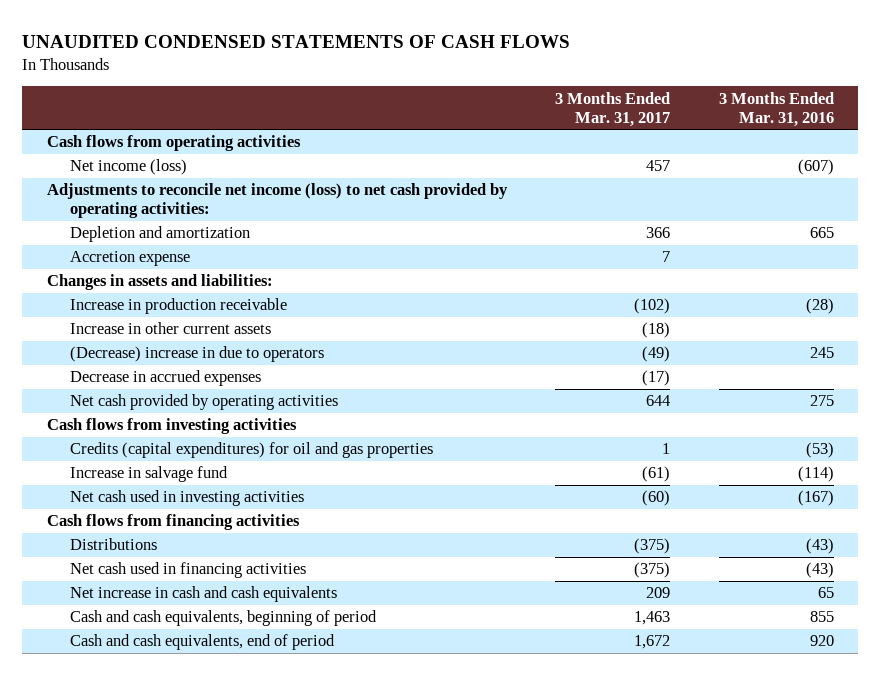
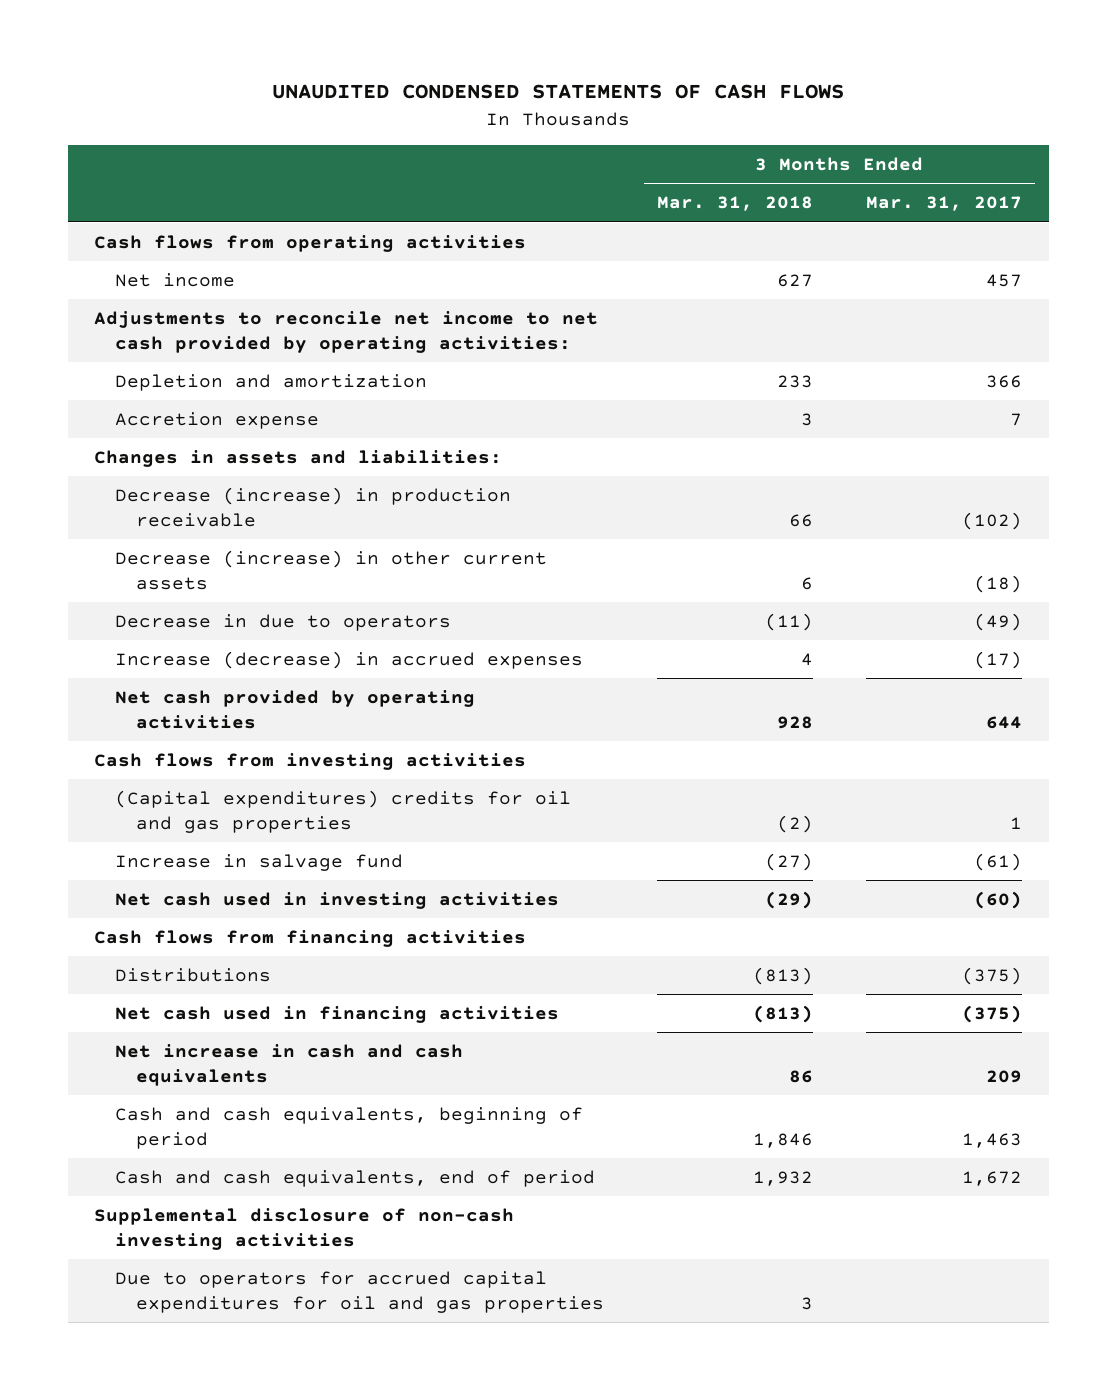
[718,91,834,127] 3 Months Ended Mar. 31, 2016 -> none
none -> [656,196,813,212] Mar. 31, 2018
[70,159,188,176] Net income (loss) -> [115,273,236,288] Net income
[46,183,508,219] Adjustments to reconcile net income (loss) to net cash provided by operating activities: -> [94,311,599,353] Adjustments to reconcile net income to net cash provided by operating activities:
[70,298,288,315] Increase in production receivable -> [115,487,512,527] Decrease (increase) in production receivable
[70,322,272,335] Increase in other current assets -> [115,550,548,590] Decrease (increase) in other current assets
[70,346,325,363] (Decrease) increase in due to operators -> [115,614,452,632] Decrease in due to operators
[70,370,262,387] Decrease in accrued expenses -> [115,651,584,670] Increase (decrease) in accrued expenses
[70,442,434,459] Credits (capital expenditures) for oil and gas properties -> [115,790,572,833] (Capital expenditures) credits for oil and gas properties
none -> [94,1208,515,1250] Supplemental disclosure of non-cash investing activities
none -> [115,1271,604,1313] Due to operators for accrued capital expenditures for oil and gas properties

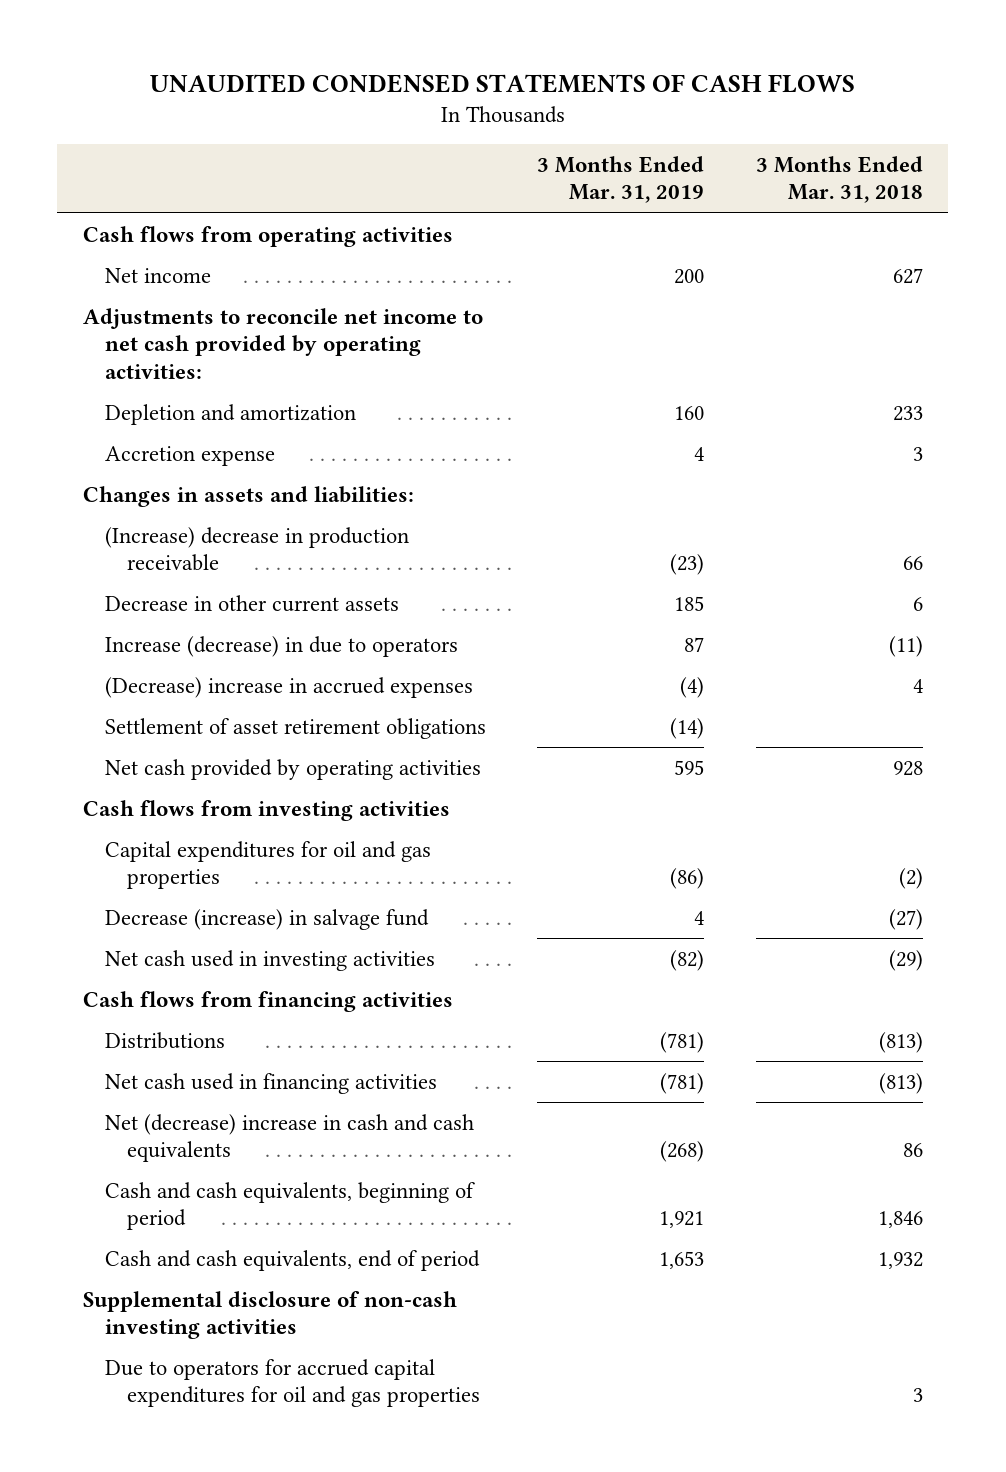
[866,196,1023,212] Mar. 31, 2017 -> none
none -> [537,155,705,204] 3 Months Ended Mar. 31, 2019
[115,487,512,527] Decrease (increase) in production receivable -> [104,526,409,572] (Increase) decrease in production receivable
[115,550,548,590] Decrease (increase) in other current assets -> [104,594,399,612] Decrease in other current assets
[115,614,452,632] Decrease in due to operators -> [104,635,458,657] Increase (decrease) in due to operators
[115,651,584,670] Increase (decrease) in accrued expenses -> [104,676,473,698] (Decrease) increase in accrued expenses
none -> [104,717,486,739] Settlement of asset retirement obligations
[115,790,572,833] (Capital expenditures) credits for oil and gas properties -> [104,840,431,890] Capital expenditures for oil and gas properties
[115,854,404,872] Increase in salvage fund -> [104,908,429,930] Decrease (increase) in salvage fund
[115,1044,464,1086] Net increase in cash and cash equivalents -> [104,1113,474,1163] Net (decrease) increase in cash and cash equivalents

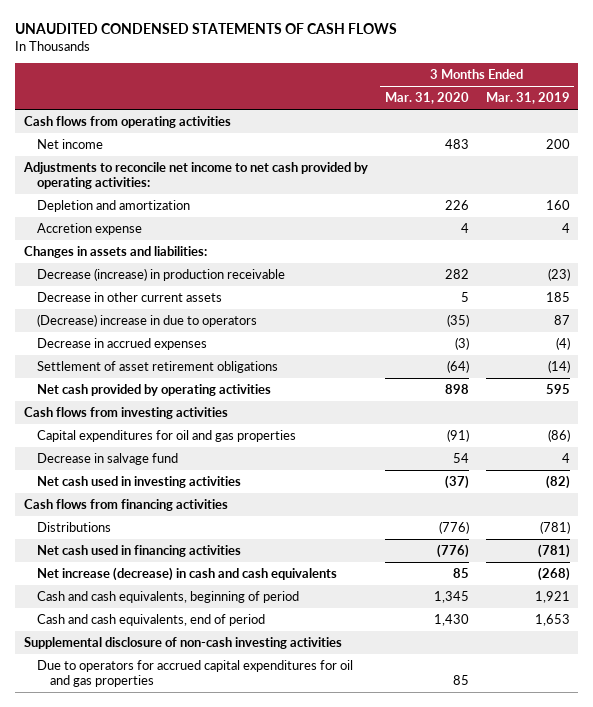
[755,155,923,204] 3 Months Ended Mar. 31, 2018 -> none
none -> [384,92,469,105] Mar. 31, 2020
[104,526,409,572] (Increase) decrease in production receivable -> [36,268,285,282] Decrease (increase) in production receivable
[104,635,458,657] Increase (decrease) in due to operators -> [36,314,257,328] (Decrease) increase in due to operators
[104,676,473,698] (Decrease) increase in accrued expenses -> [36,338,207,351] Decrease in accrued expenses
[104,908,429,930] Decrease (increase) in salvage fund -> [36,453,178,466] Decrease in salvage fund
[104,1113,474,1163] Net (decrease) increase in cash and cash equivalents -> [36,567,337,582] Net increase (decrease) in cash and cash equivalents

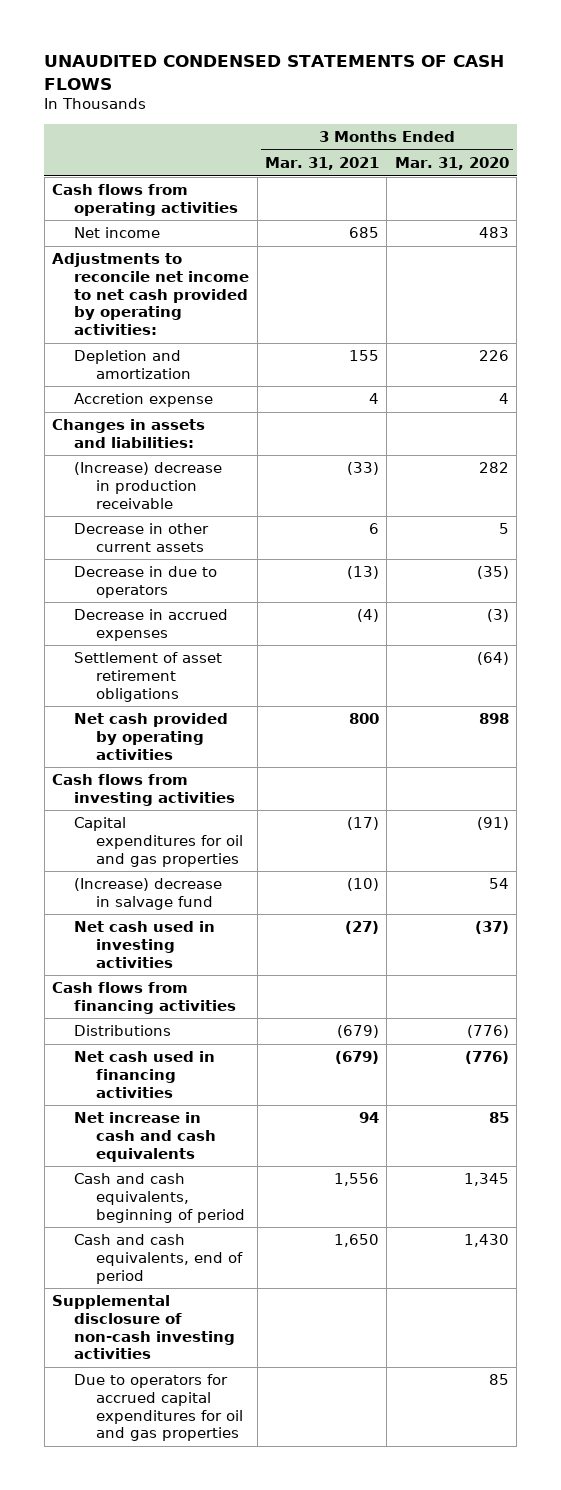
[485,92,570,105] Mar. 31, 2019 -> none
none -> [264,156,379,170] Mar. 31, 2021
[36,268,285,282] Decrease (increase) in production receivable -> [74,462,223,509] (Increase) decrease in production receivable
[36,314,257,328] (Decrease) increase in due to operators -> [74,566,218,598] Decrease in due to operators
[36,453,178,466] Decrease in salvage fund -> [74,878,223,910] (Increase) decrease in salvage fund
[36,567,337,582] Net increase (decrease) in cash and cash equivalents -> [74,1112,216,1162] Net increase in cash and cash equivalents

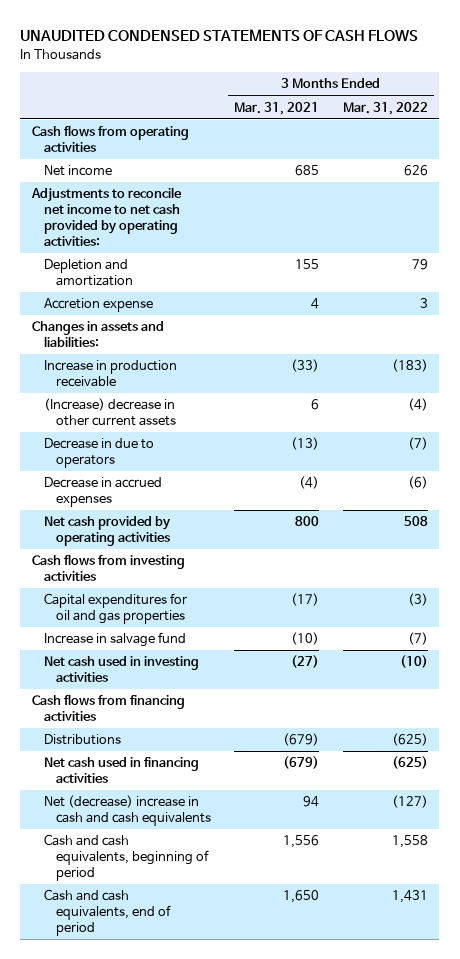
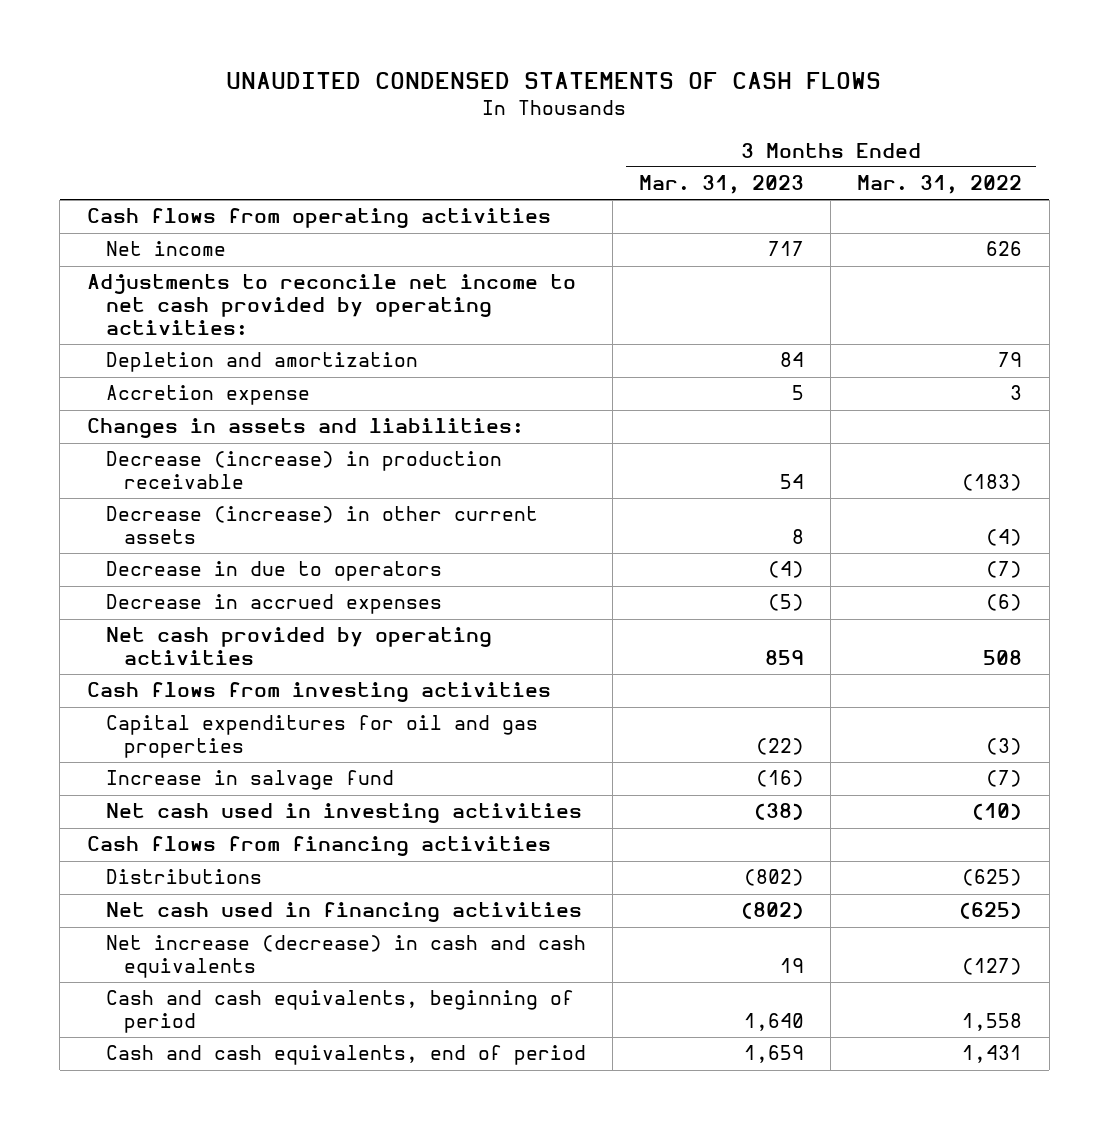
[234,101,320,115] Mar. 31, 2021 -> none
none -> [638,175,804,195] Mar. 31, 2023
[43,360,177,388] Increase in production receivable -> [105,451,502,490] Decrease (increase) in production receivable
[43,398,176,427] (Increase) decrease in other current assets -> [105,506,538,545] Decrease (increase) in other current assets
[43,795,211,827] Net (decrease) increase in cash and cash equivalents -> [105,935,586,979] Net increase (decrease) in cash and cash equivalents

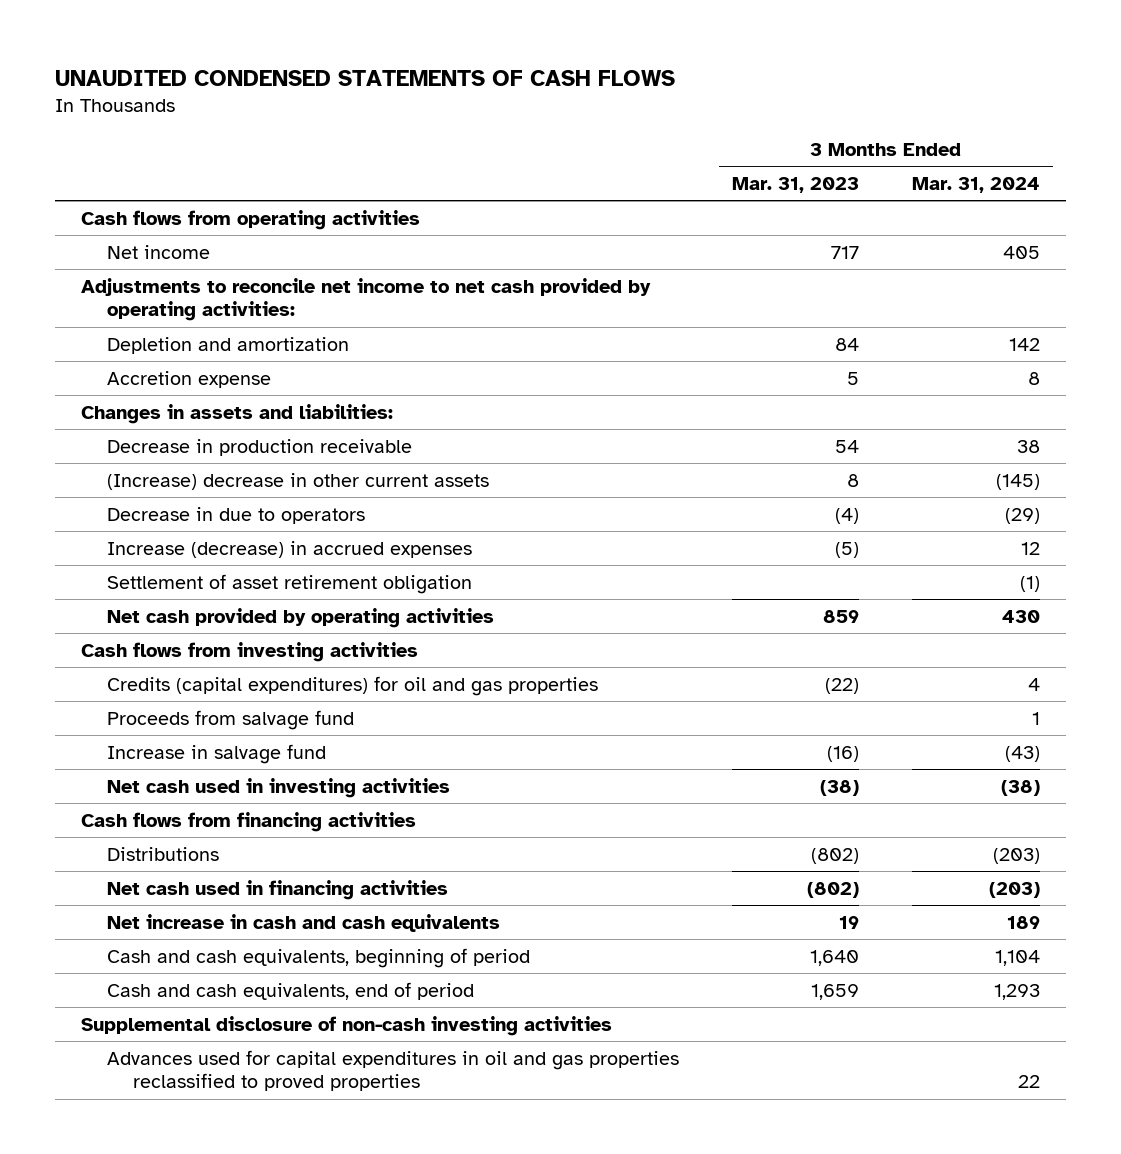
[857,175,1023,195] Mar. 31, 2022 -> none
none -> [911,177,1040,194] Mar. 31, 2024
[105,451,502,490] Decrease (increase) in production receivable -> [107,438,413,456] Decrease in production receivable
[105,506,538,545] Decrease (increase) in other current assets -> [107,472,490,490] (Increase) decrease in other current assets
[105,594,442,615] Decrease in accrued expenses -> [107,540,473,558] Increase (decrease) in accrued expenses
none -> [107,573,473,594] Settlement of asset retirement obligation
[105,715,538,759] Capital expenditures for oil and gas properties -> [107,675,599,696] Credits (capital expenditures) for oil and gas properties
none -> [107,709,355,730] Proceeds from salvage fund
[105,935,586,979] Net increase (decrease) in cash and cash equivalents -> [107,913,501,932] Net increase in cash and cash equivalents
none -> [81,1015,613,1036] Supplemental disclosure of non-cash investing activities
none -> [107,1049,680,1092] Advances used for capital expenditures in oil and gas properties reclassified to proved properties

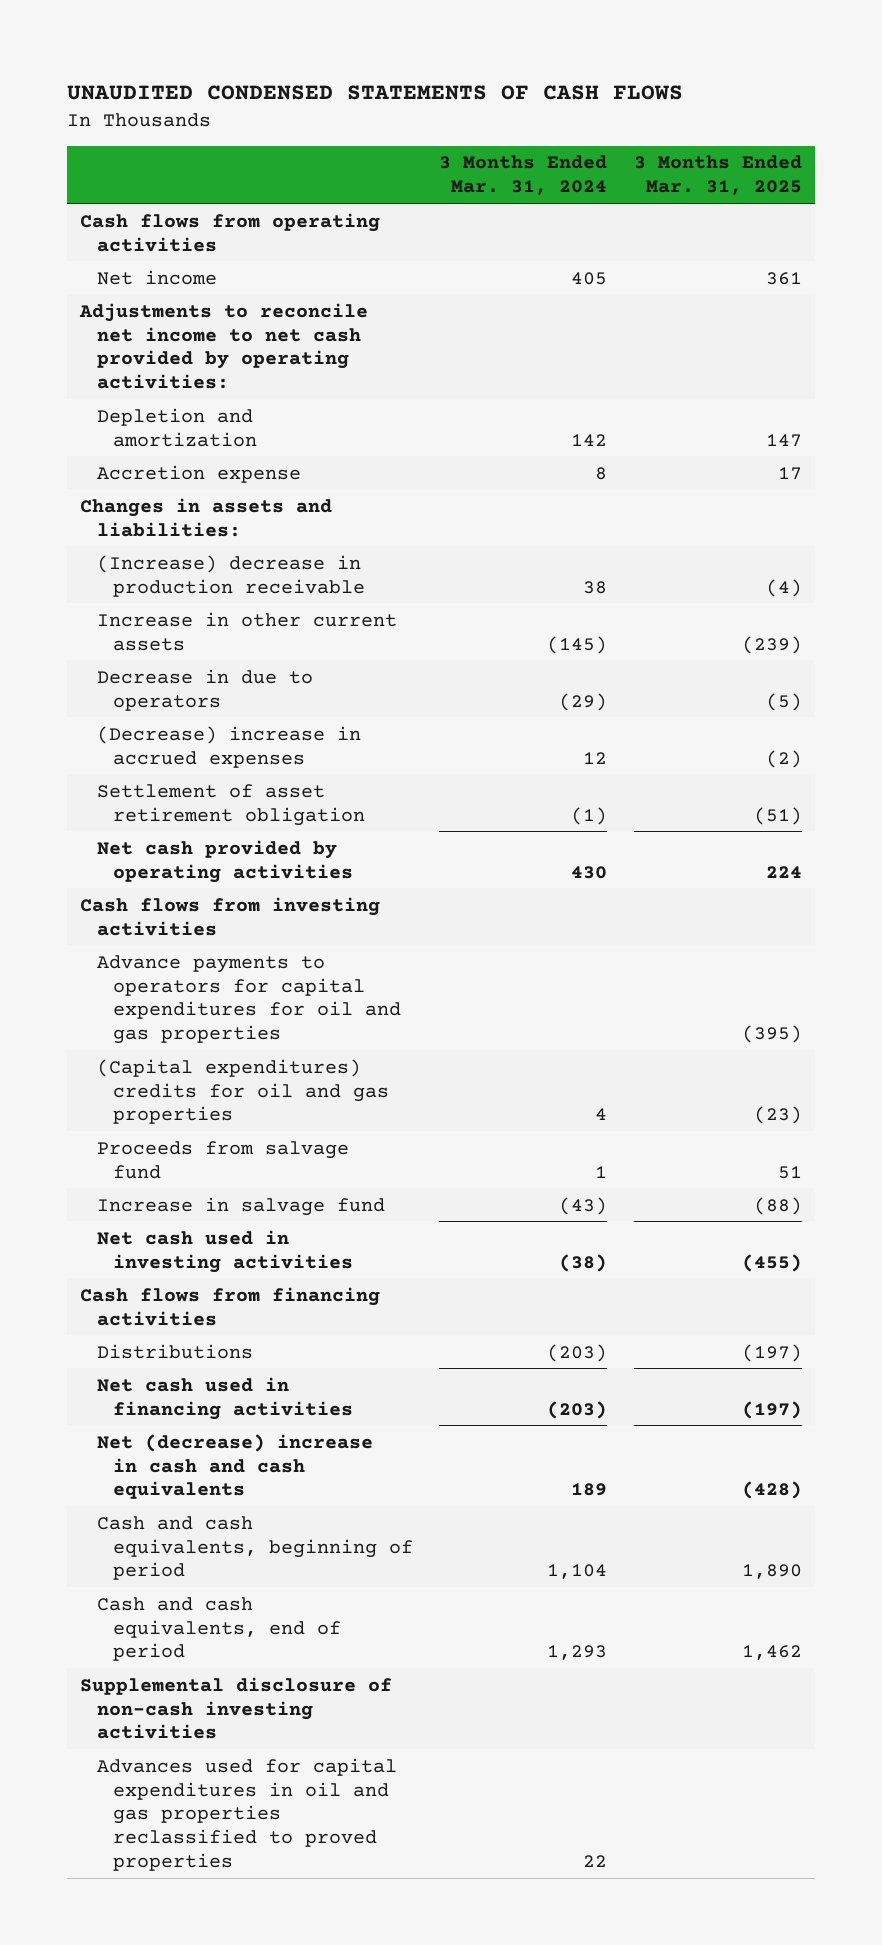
[731,177,859,194] Mar. 31, 2023 -> none
none -> [633,155,802,196] 3 Months Ended Mar. 31, 2025
[107,438,413,456] Decrease in production receivable -> [96,554,366,597] (Increase) decrease in production receivable
[107,472,490,490] (Increase) decrease in other current assets -> [96,611,397,651] Increase in other current assets
[107,540,473,558] Increase (decrease) in accrued expenses -> [96,725,361,768] (Decrease) increase in accrued expenses
none -> [96,954,402,1045] Advance payments to operators for capital expenditures for oil and gas properties
[107,675,599,696] Credits (capital expenditures) for oil and gas properties -> [96,1058,390,1125] (Capital expenditures) credits for oil and gas properties
[107,913,501,932] Net increase in cash and cash equivalents -> [96,1433,373,1500] Net (decrease) increase in cash and cash equivalents

